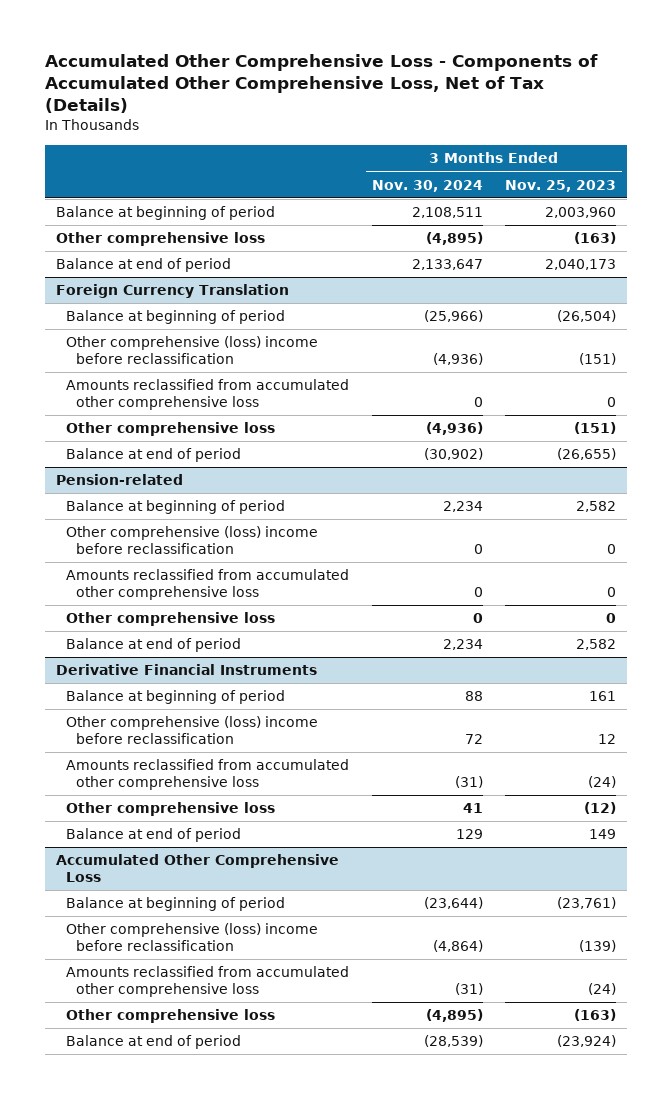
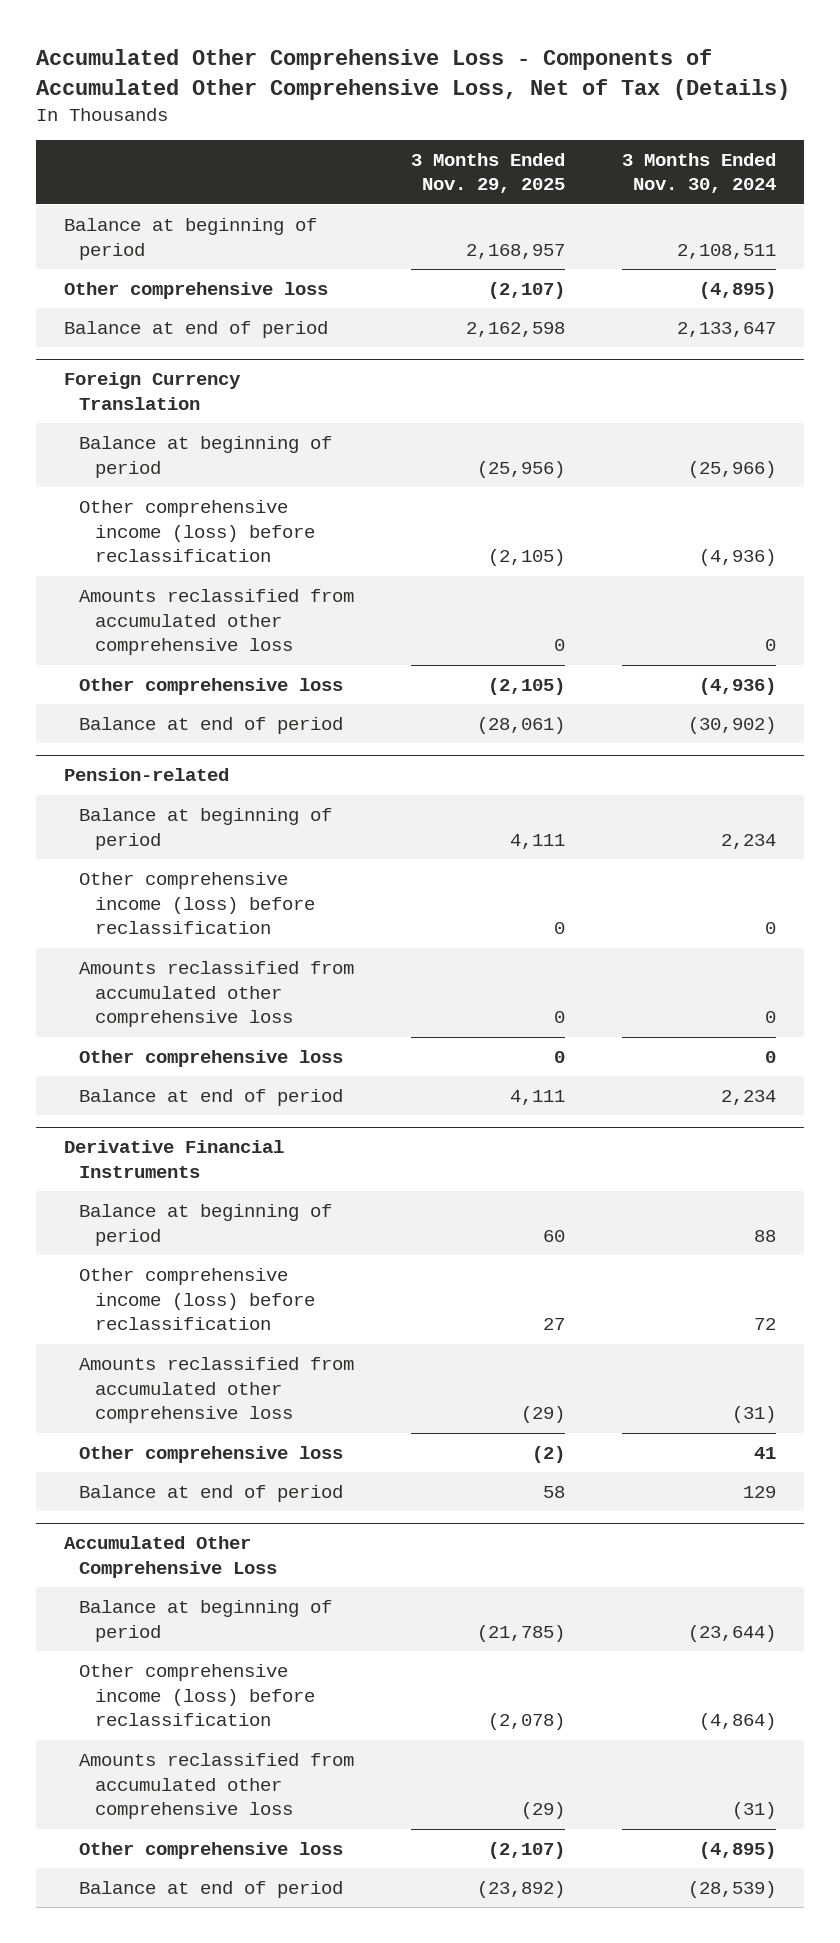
[505,179,617,192] Nov. 25, 2023 -> none
none -> [410,152,565,194] 3 Months Ended Nov. 29, 2025
[66,336,319,364] Other comprehensive (loss) income before reclassification -> [79,499,315,563] Other comprehensive income (loss) before reclassification
[66,526,319,554] Other comprehensive (loss) income before reclassification -> [79,871,315,935] Other comprehensive income (loss) before reclassification
[66,716,319,744] Other comprehensive (loss) income before reclassification -> [79,1267,315,1331] Other comprehensive income (loss) before reclassification
[66,923,319,951] Other comprehensive (loss) income before reclassification -> [79,1663,315,1727] Other comprehensive income (loss) before reclassification

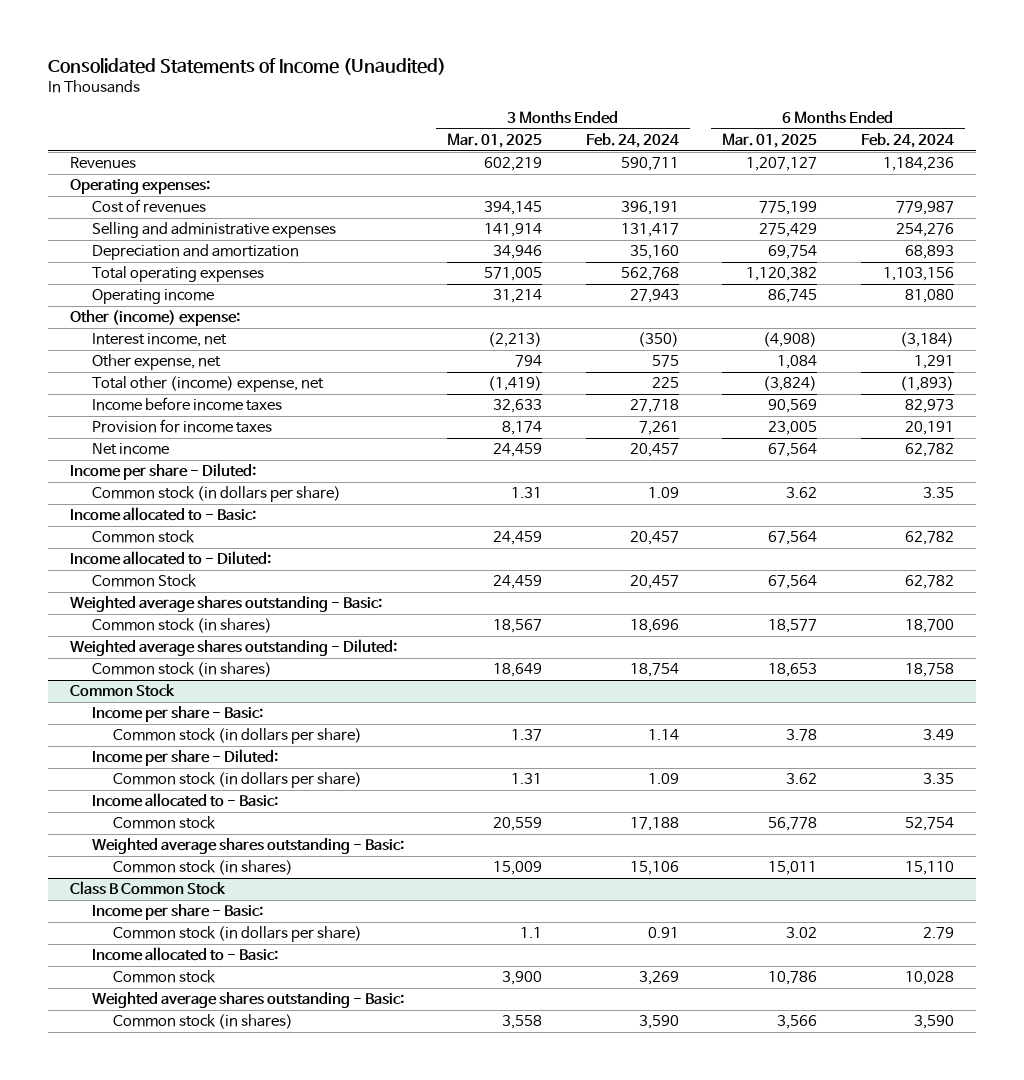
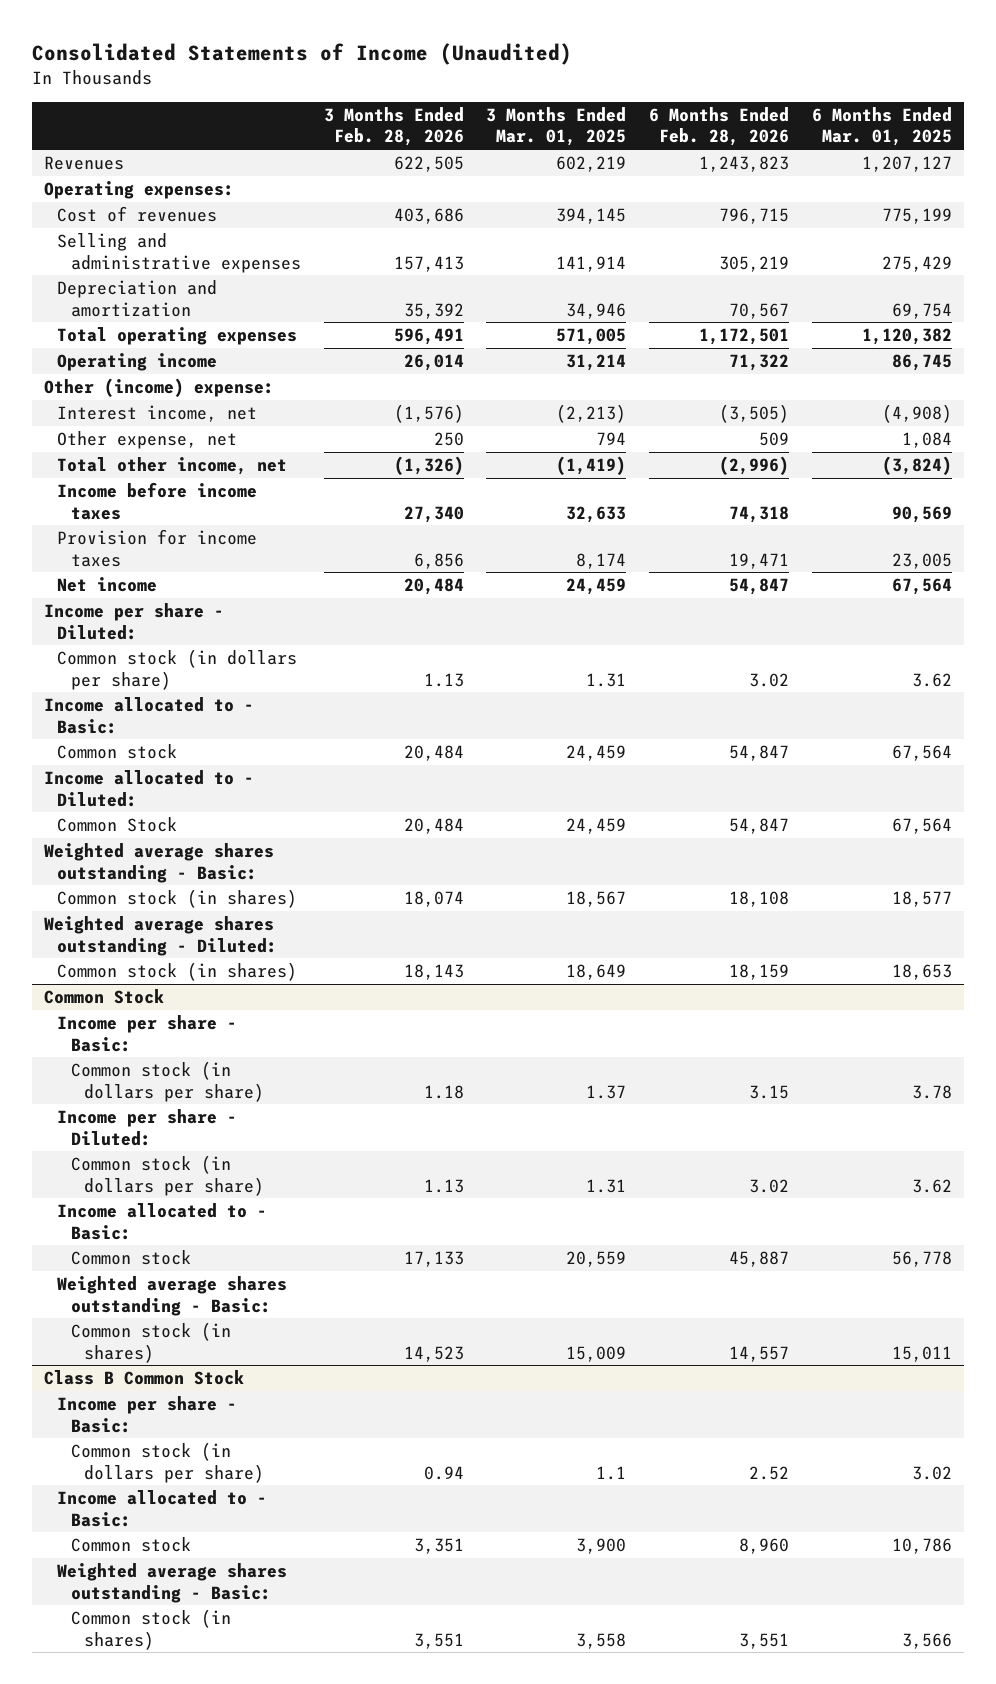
[585,133,679,149] Feb. 24, 2024 -> none
[860,133,954,149] Feb. 24, 2024 -> none
none -> [323,106,464,147] 3 Months Ended Feb. 28, 2026
none -> [649,106,790,147] 6 Months Ended Feb. 28, 2026
[91,376,324,393] Total other (income) expense, net -> [57,457,288,476] Total other income, net

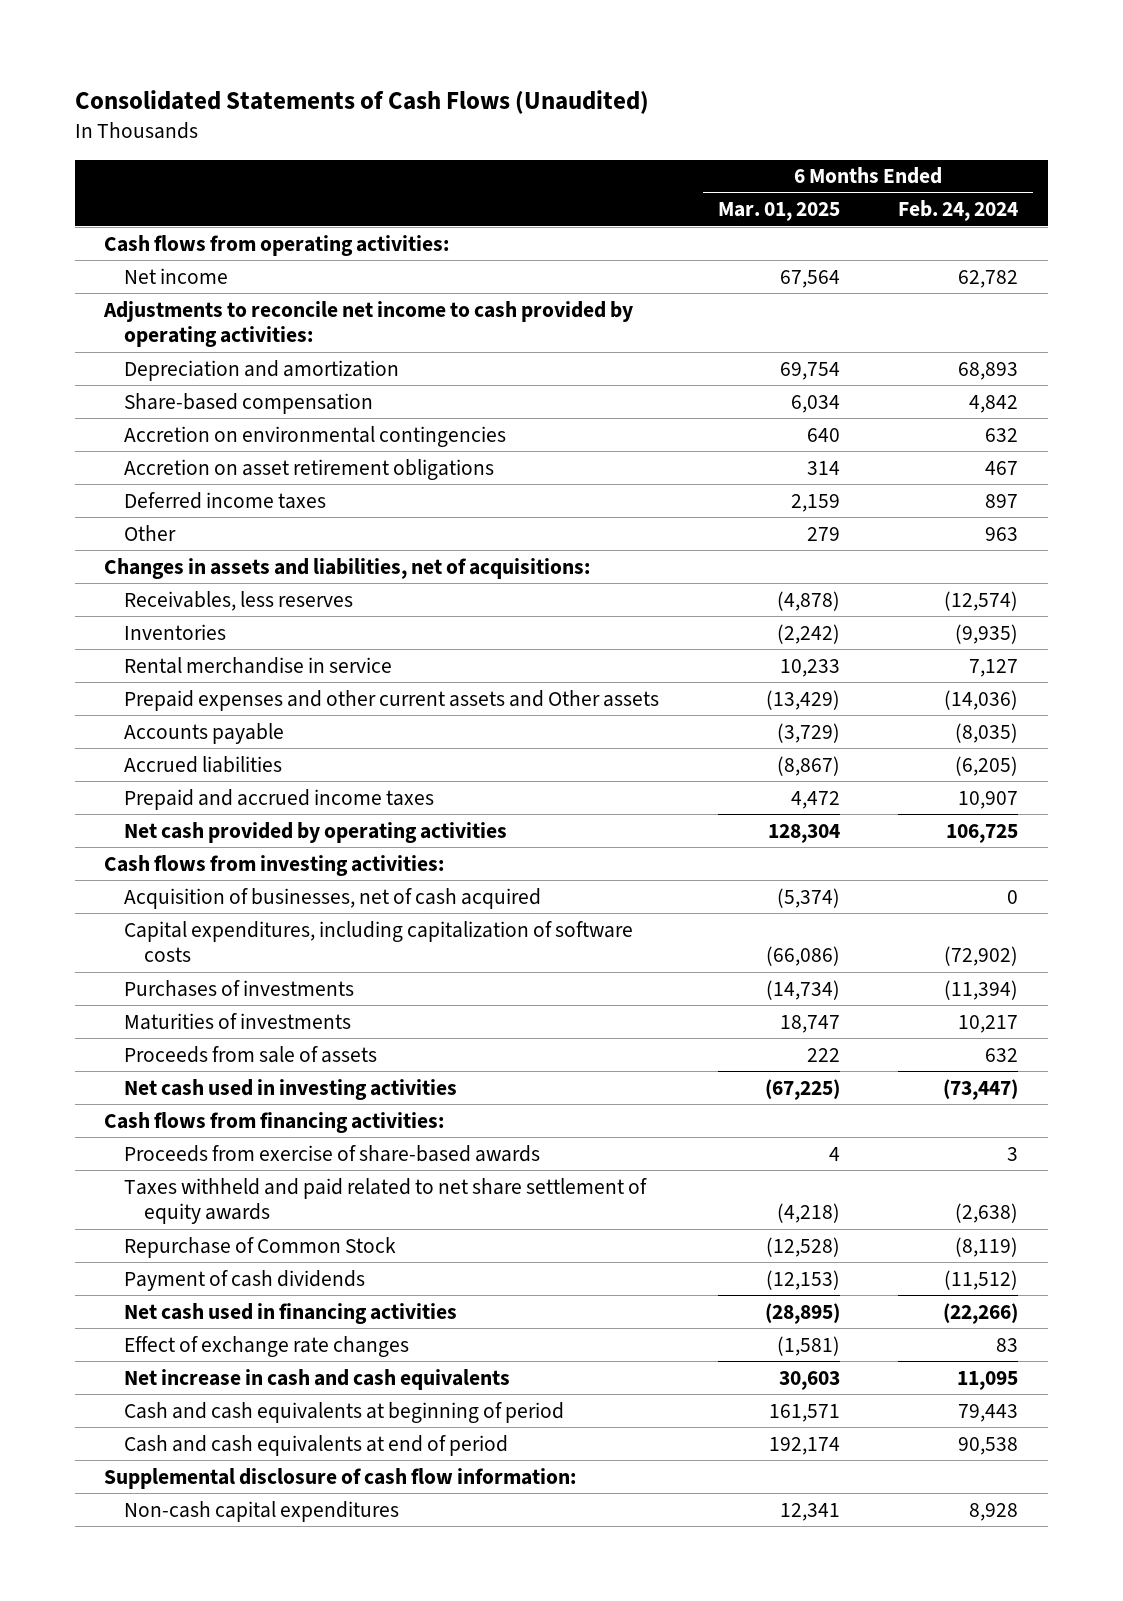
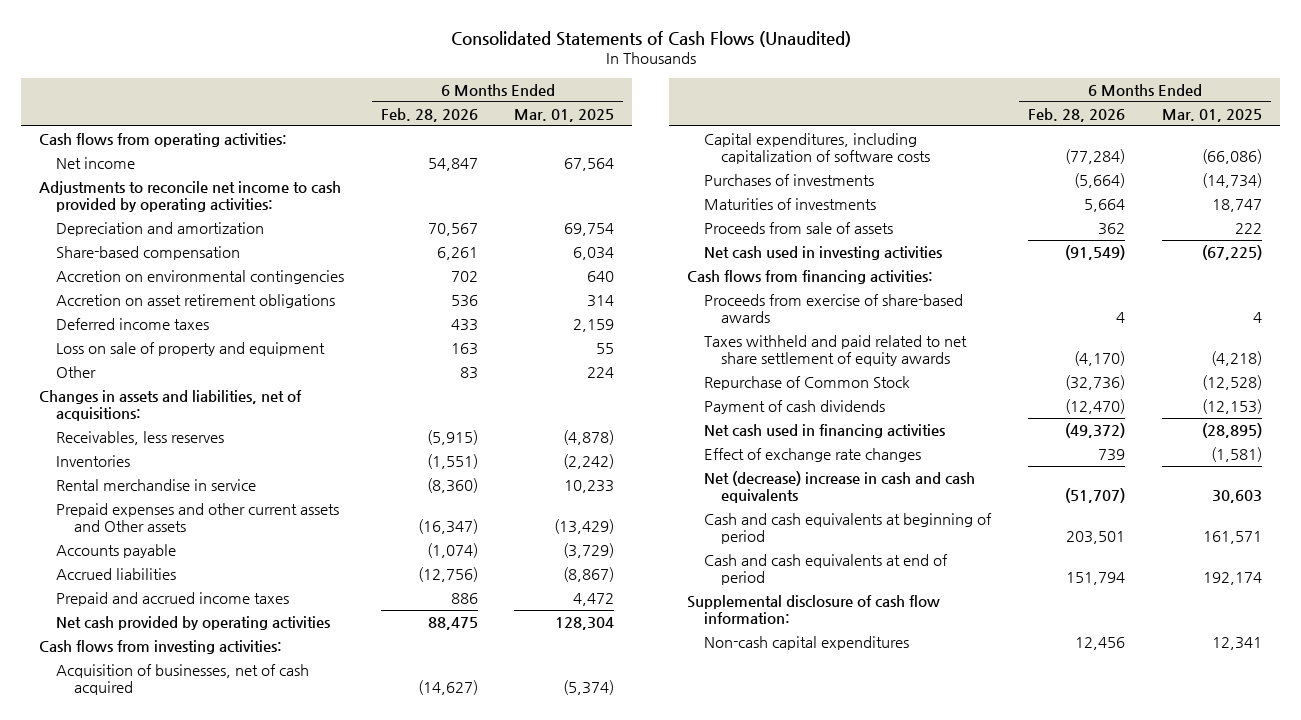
[898,200,1019,222] Feb. 24, 2024 -> none
none -> [380,107,478,122] Feb. 28, 2026
none -> [56,342,326,357] Loss on sale of property and equipment
[806,526,840,541] 279 -> [587,367,615,379] 224
[124,1368,511,1390] Net increase in cash and cash equivalents -> [704,471,976,504] Net (decrease) increase in cash and cash equivalents

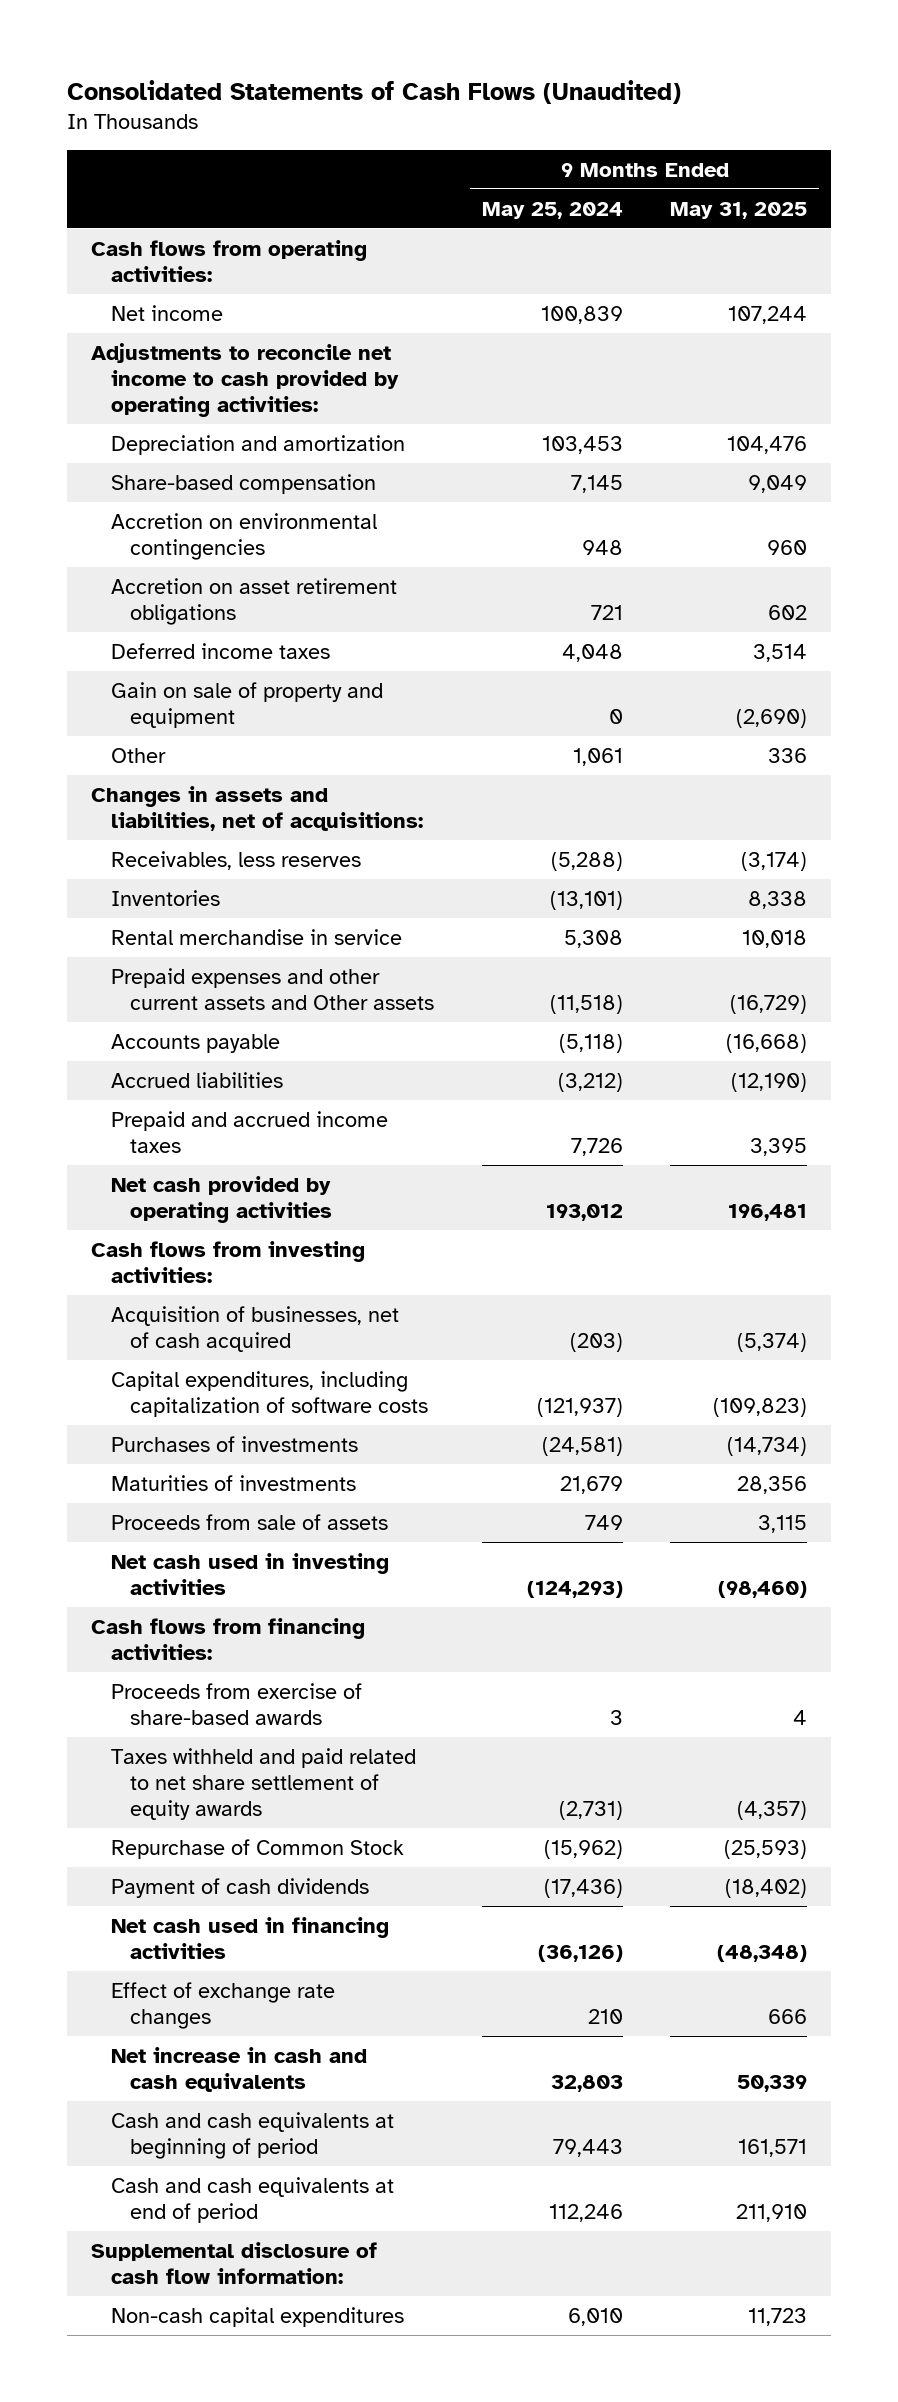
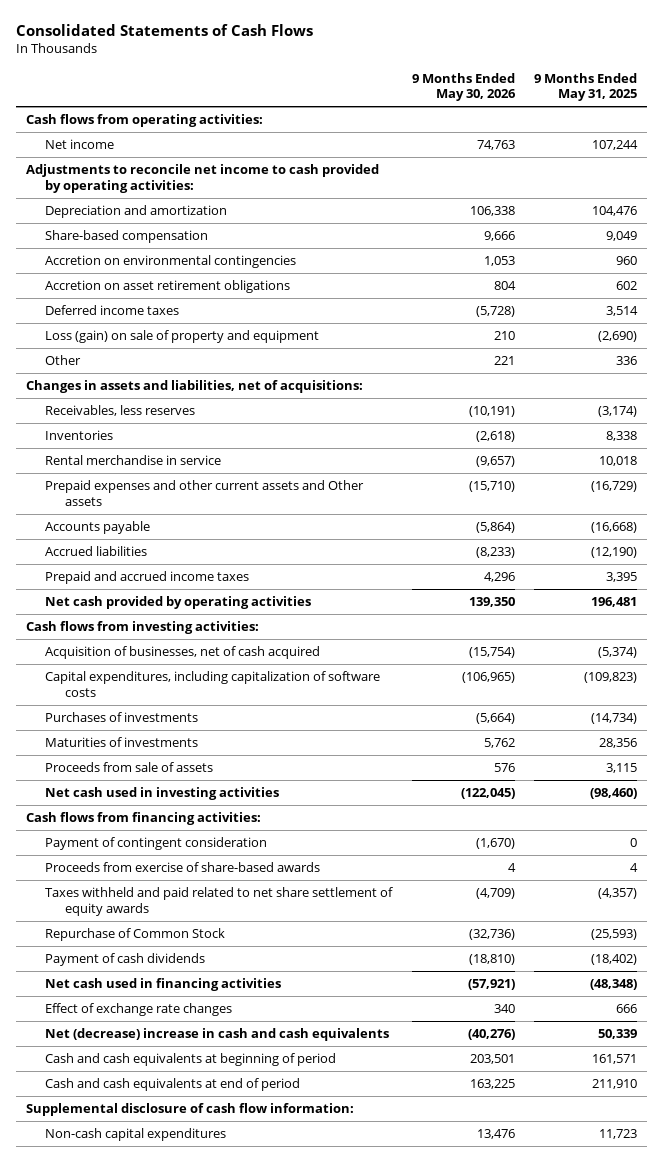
[67,80,682,105] Consolidated Statements of Cash Flows (Unaudited) -> [16,23,314,36] Consolidated Statements of Cash Flows
[481,201,623,219] May 25, 2024 -> none
none -> [411,72,516,102] 9 Months Ended May 30, 2026
[110,681,383,728] Gain on sale of property and equipment -> [45,330,320,344] Loss (gain) on sale of property and equipment
none -> [45,837,268,851] Payment of contingent consideration
[110,2046,367,2092] Net increase in cash and cash equivalents -> [45,1028,390,1042] Net (decrease) increase in cash and cash equivalents

